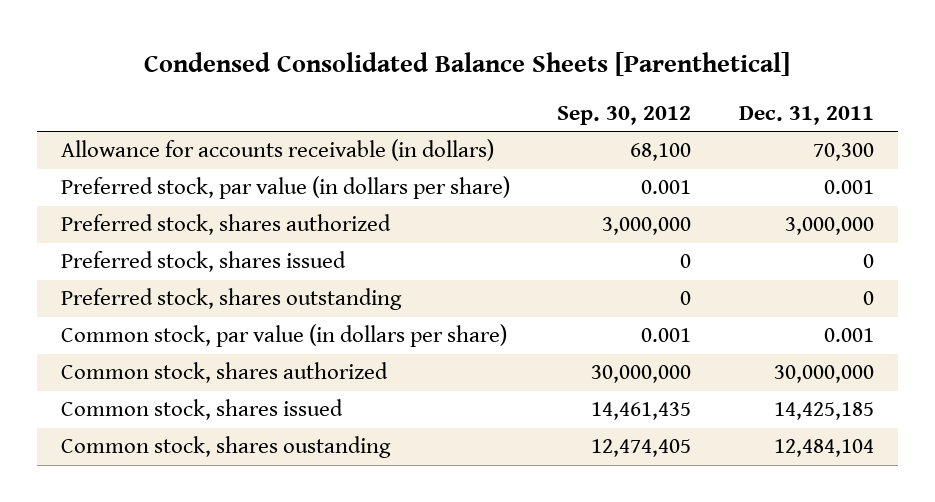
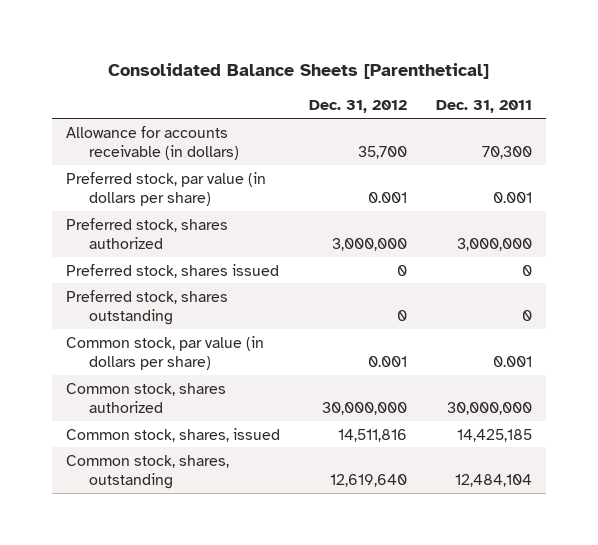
[144,51,791,76] Condensed Consolidated Balance Sheets [Parenthetical] -> [108,63,490,80] Consolidated Balance Sheets [Parenthetical]
[557,105,692,125] Sep. 30, 2012 -> none
none -> [309,100,408,114] Dec. 31, 2012
[60,399,343,421] Common stock, shares issued -> [66,427,281,442] Common stock, shares, issued
[60,436,391,459] Common stock, shares oustanding -> [66,454,230,489] Common stock, shares, outstanding

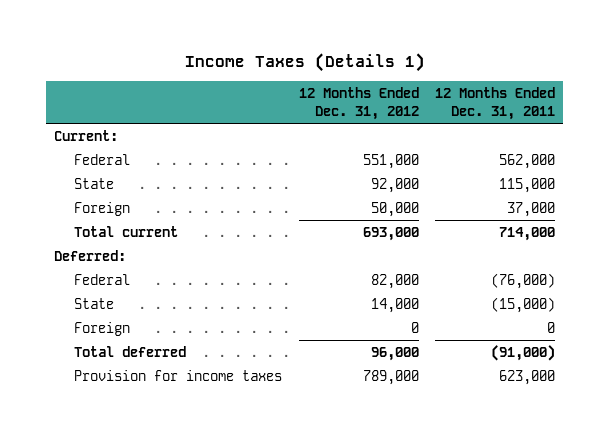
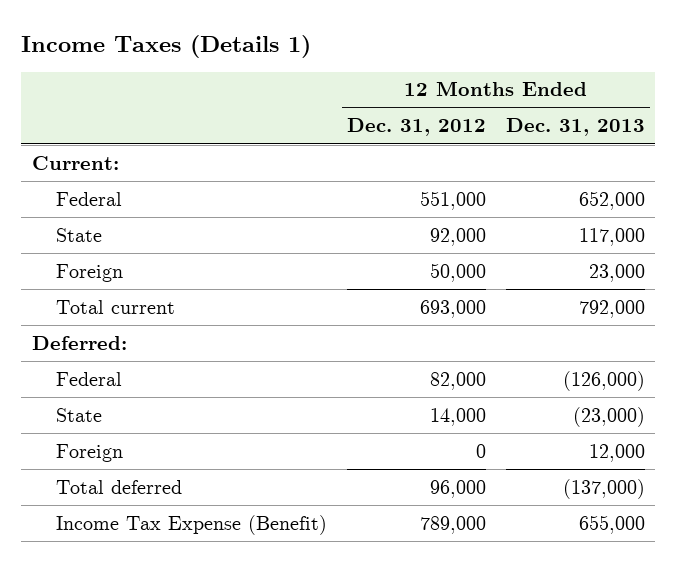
[435,87,556,120] 12 Months Ended Dec. 31, 2011 -> none
none -> [505,118,645,137] Dec. 31, 2013
[74,369,283,381] Provision for income taxes -> [55,514,327,535] Income Tax Expense (Benefit)

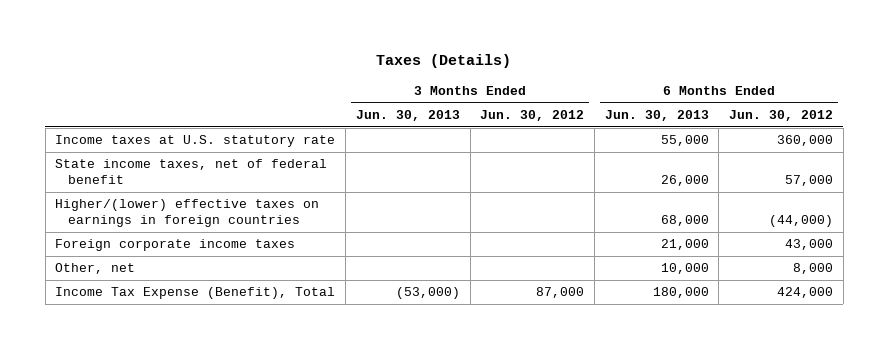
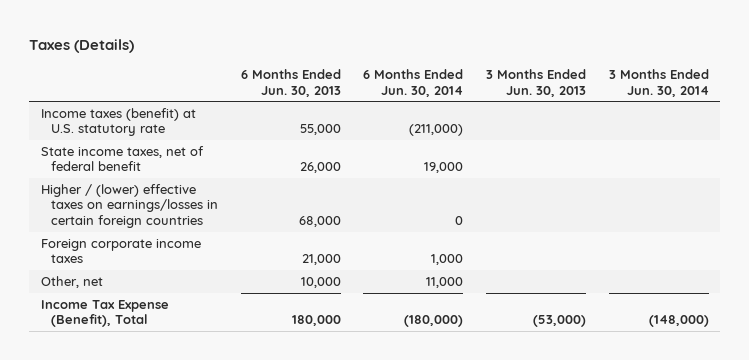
[480,109,585,121] Jun. 30, 2012 -> none
[729,109,834,121] Jun. 30, 2012 -> none
none -> [363,69,464,97] 6 Months Ended Jun. 30, 2014
none -> [608,69,709,97] 3 Months Ended Jun. 30, 2014
[55,135,336,148] Income taxes at U.S. statutory rate -> [40,107,196,137] Income taxes (benefit) at U.S. statutory rate
[55,199,320,228] Higher/(lower) effective taxes on earnings in foreign countries -> [40,183,219,229] Higher / (lower) effective taxes on earnings/losses in certain foreign countries

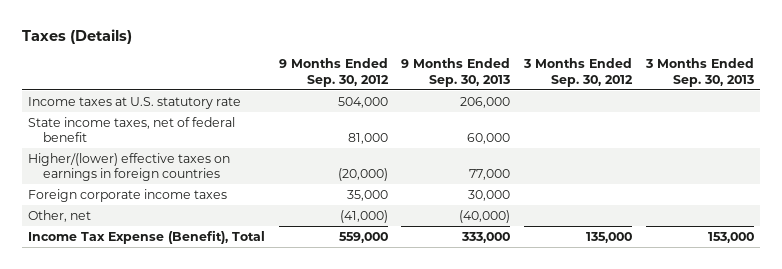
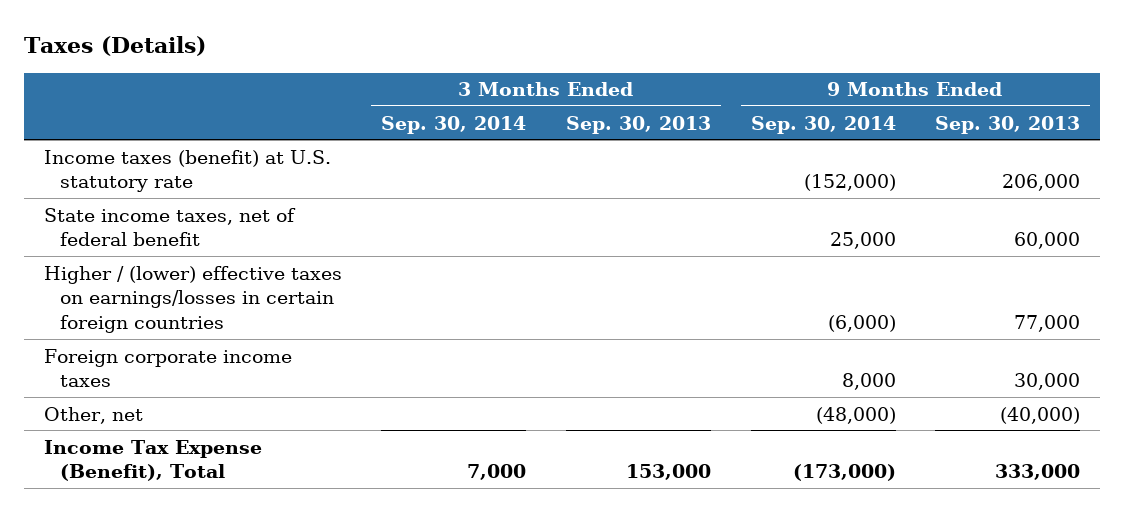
[278,58,389,87] 9 Months Ended Sep. 30, 2012 -> none
[522,58,633,87] 3 Months Ended Sep. 30, 2012 -> none
none -> [381,115,527,134] Sep. 30, 2014
none -> [750,115,896,134] Sep. 30, 2014
[28,96,242,109] Income taxes at U.S. statutory rate -> [43,149,331,193] Income taxes (benefit) at U.S. statutory rate
[28,152,231,182] Higher/(lower) effective taxes on earnings in foreign countries -> [43,265,342,334] Higher / (lower) effective taxes on earnings/losses in certain foreign countries

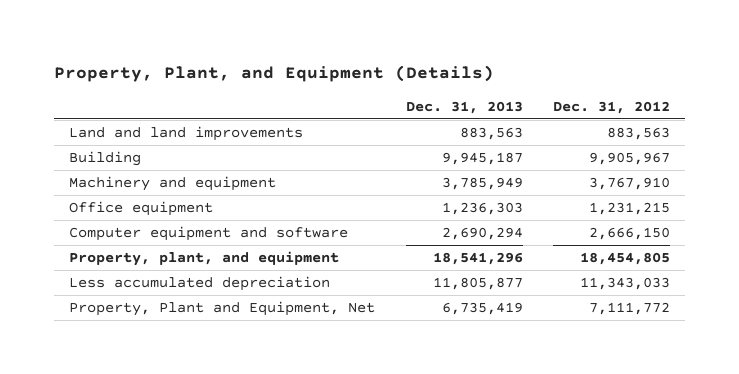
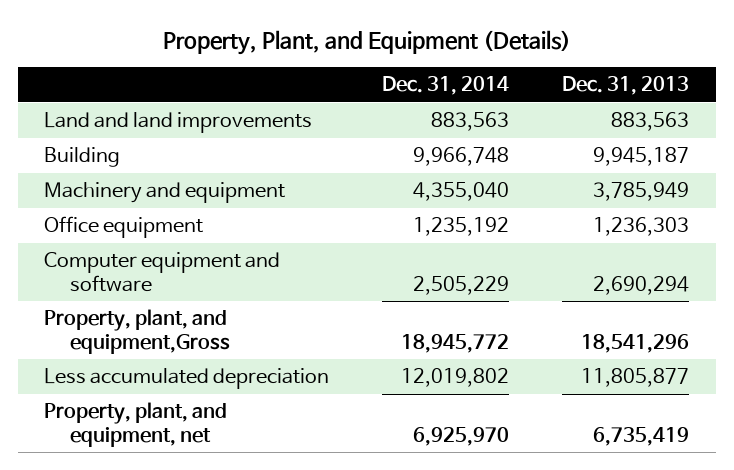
[552,100,670,114] Dec. 31, 2012 -> none
none -> [382,76,510,96] Dec. 31, 2014
[69,251,340,267] Property, plant, and equipment -> [44,309,230,354] Property, plant, and equipment,Gross
[69,301,376,317] Property, Plant and Equipment, Net -> [44,402,228,447] Property, plant, and equipment, net

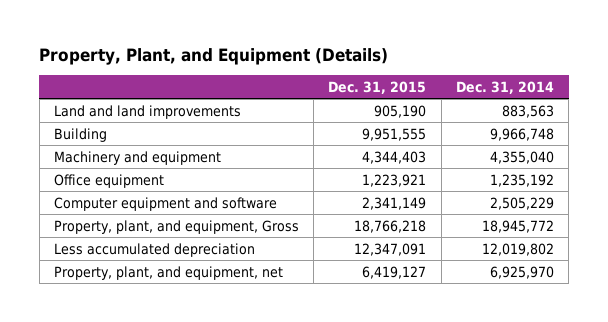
[562,76,690,96] Dec. 31, 2013 -> none
none -> [328,80,427,94] Dec. 31, 2015
[44,309,230,354] Property, plant, and equipment,Gross -> [53,219,299,234] Property, plant, and equipment, Gross

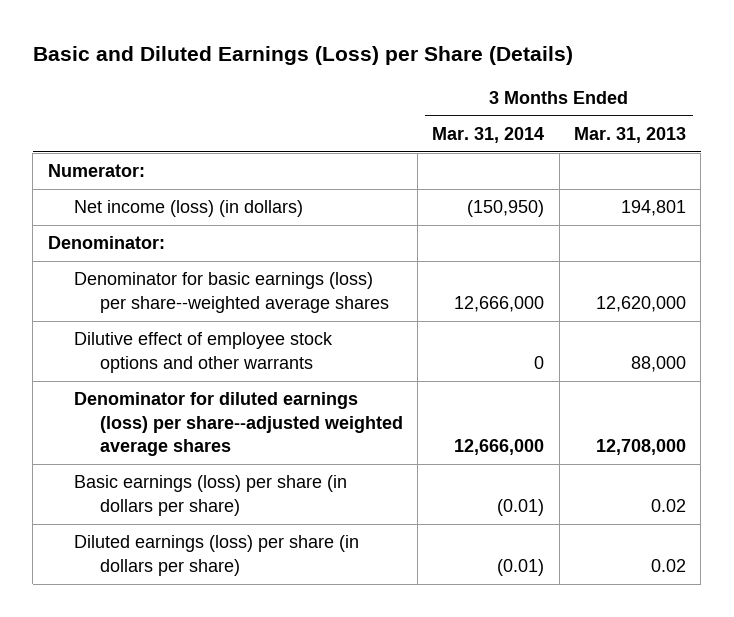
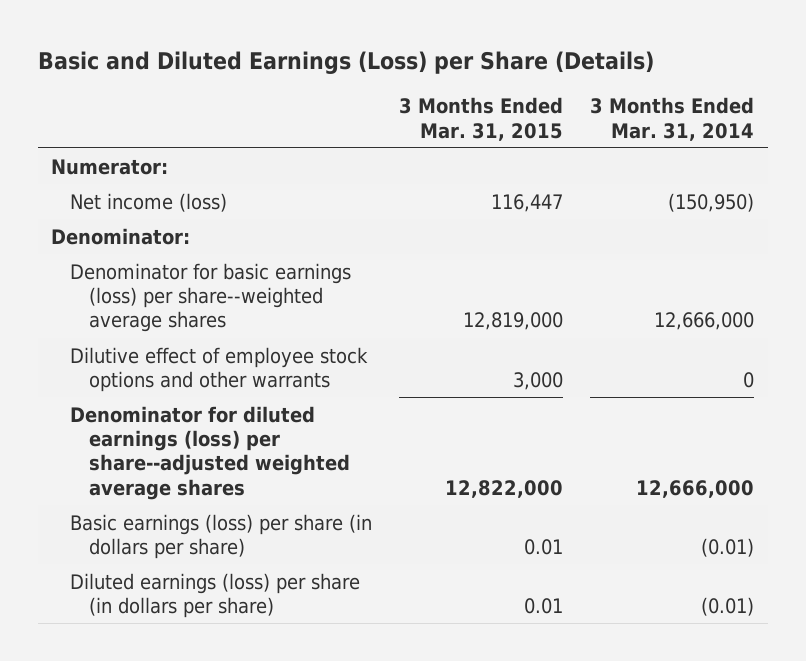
[573,126,686,143] Mar. 31, 2013 -> none
none -> [399,97,564,141] 3 Months Ended Mar. 31, 2015
[73,200,303,218] Net income (loss) (in dollars) -> [70,192,228,212] Net income (loss)

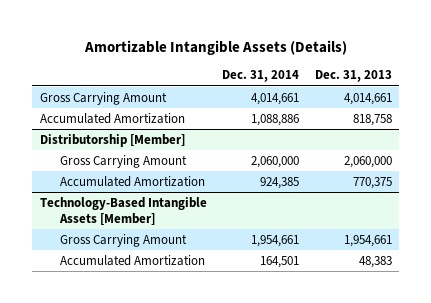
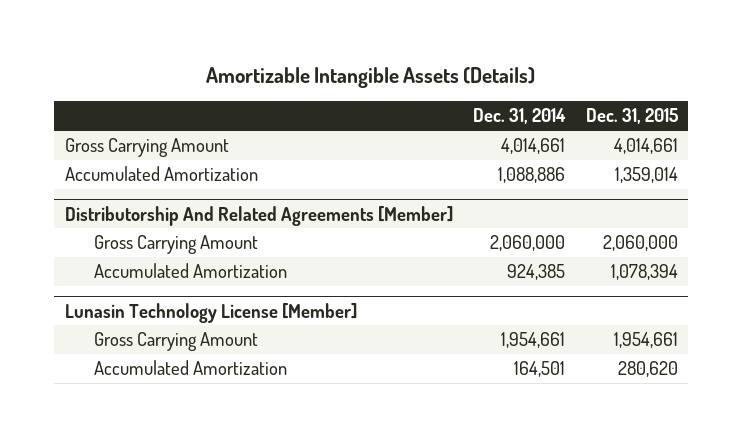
[314,70,392,83] Dec. 31, 2013 -> none
none -> [585,108,678,125] Dec. 31, 2015
[39,133,185,147] Distributorship [Member] -> [64,205,453,226] Distributorship And Related Agreements [Member]
[39,196,207,225] Technology-Based Intangible Assets [Member] -> [64,302,357,323] Lunasin Technology License [Member]

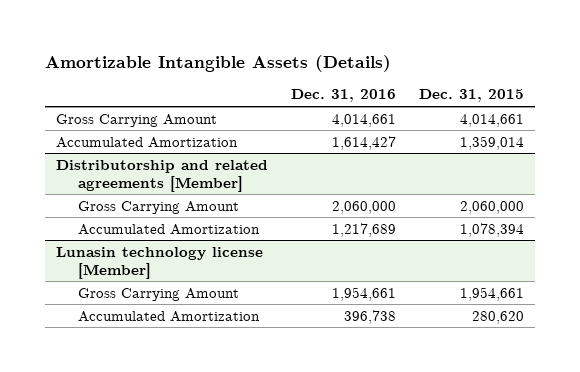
[473,108,567,125] Dec. 31, 2014 -> none
none -> [291,89,397,103] Dec. 31, 2016
[64,205,453,226] Distributorship And Related Agreements [Member] -> [56,159,269,192] Distributorship and related agreements [Member]
[64,302,357,323] Lunasin Technology License [Member] -> [56,246,264,279] Lunasin technology license [Member]

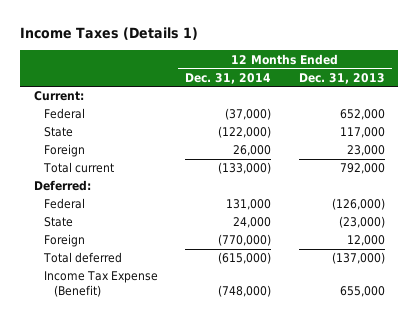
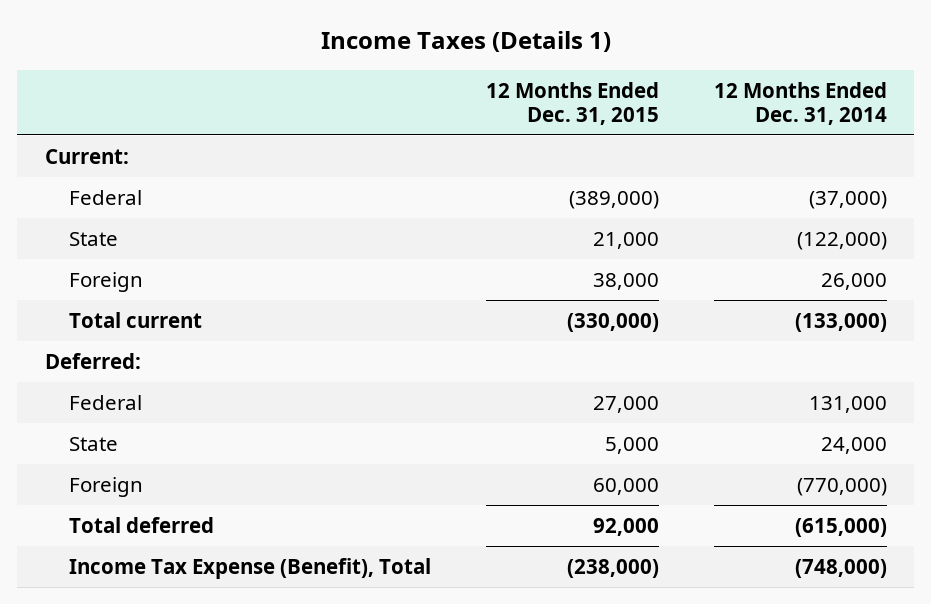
[298,72,385,84] Dec. 31, 2013 -> none
none -> [485,81,659,125] 12 Months Ended Dec. 31, 2015
[43,271,158,297] Income Tax Expense (Benefit) -> [68,557,431,579] Income Tax Expense (Benefit), Total

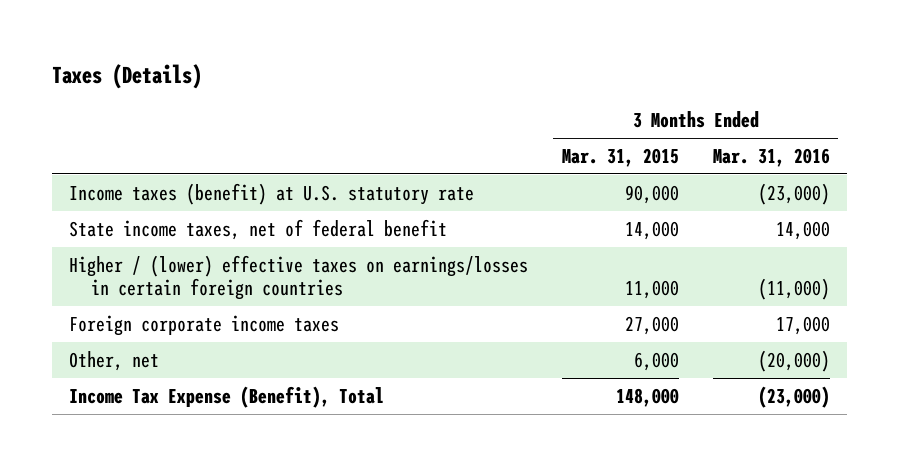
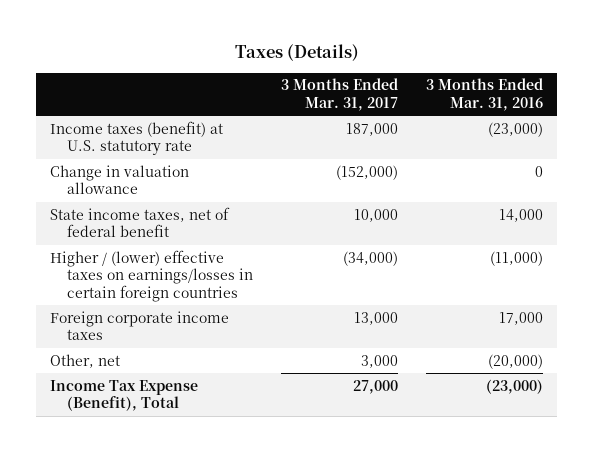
[561,147,679,167] Mar. 31, 2015 -> none
none -> [281,78,399,111] 3 Months Ended Mar. 31, 2017
none -> [50,164,190,195] Change in valuation allowance

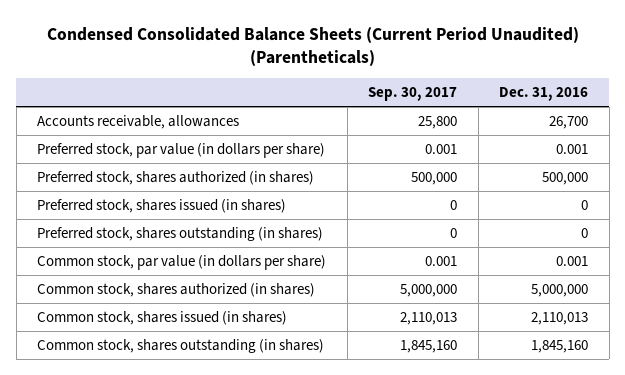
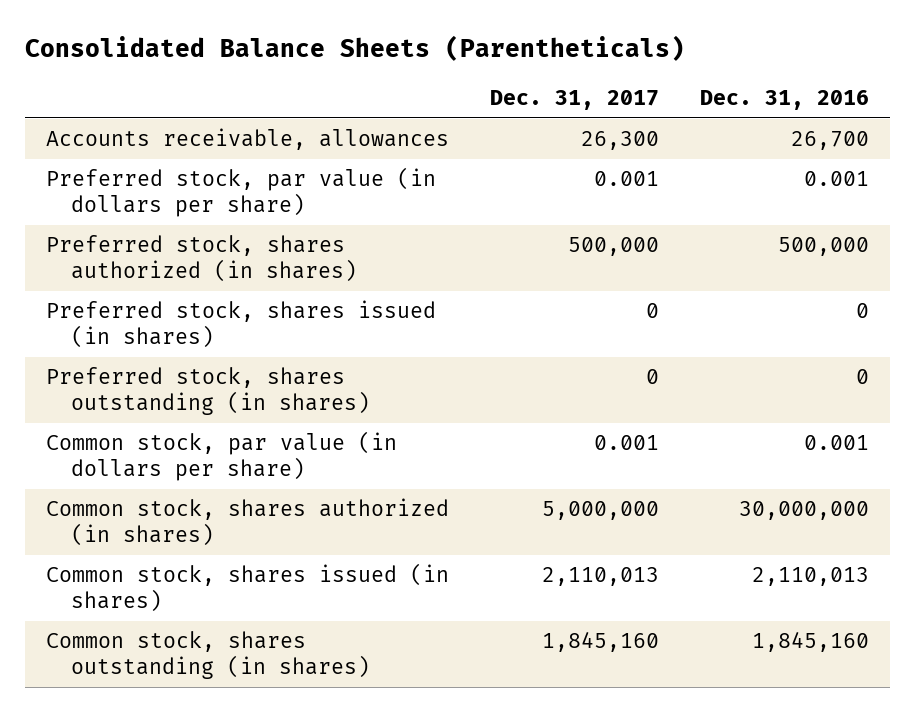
[46,26,579,67] Condensed Consolidated Balance Sheets (Current Period Unaudited) (Parentheticals) -> [25,35,686,62] Consolidated Balance Sheets (Parentheticals)
[368,87,458,102] Sep. 30, 2017 -> none
none -> [489,90,659,111] Dec. 31, 2017
[531,284,589,298] 5,000,000 -> [739,501,870,521] 30,000,000

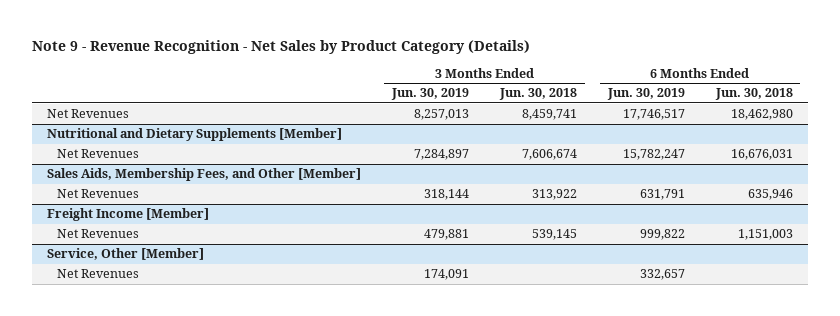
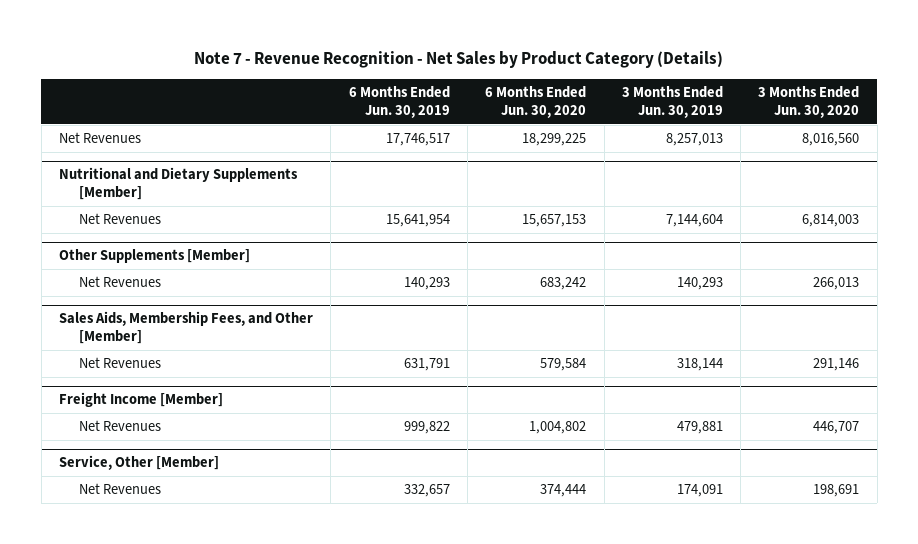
[31,40,530,55] Note 9 - Revenue Recognition - Net Sales by Product Category (Details) -> [194,51,724,69] Note 7 - Revenue Recognition - Net Sales by Product Category (Details)
[498,88,577,101] Jun. 30, 2018 -> none
[714,88,793,101] Jun. 30, 2018 -> none
none -> [485,86,587,119] 6 Months Ended Jun. 30, 2020
none -> [758,86,860,119] 3 Months Ended Jun. 30, 2020
[414,149,470,161] 7,284,897 -> [665,214,723,228] 7,144,604
[622,149,685,161] 15,782,247 -> [385,214,450,228] 15,641,954
none -> [59,249,251,264] Other Supplements [Member]
none -> [78,276,161,288] Net Revenues

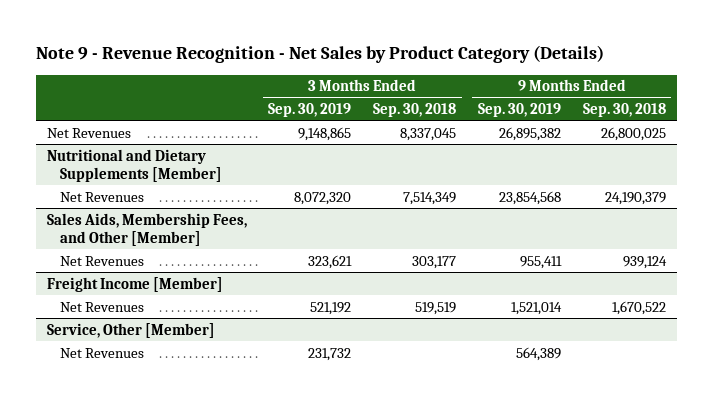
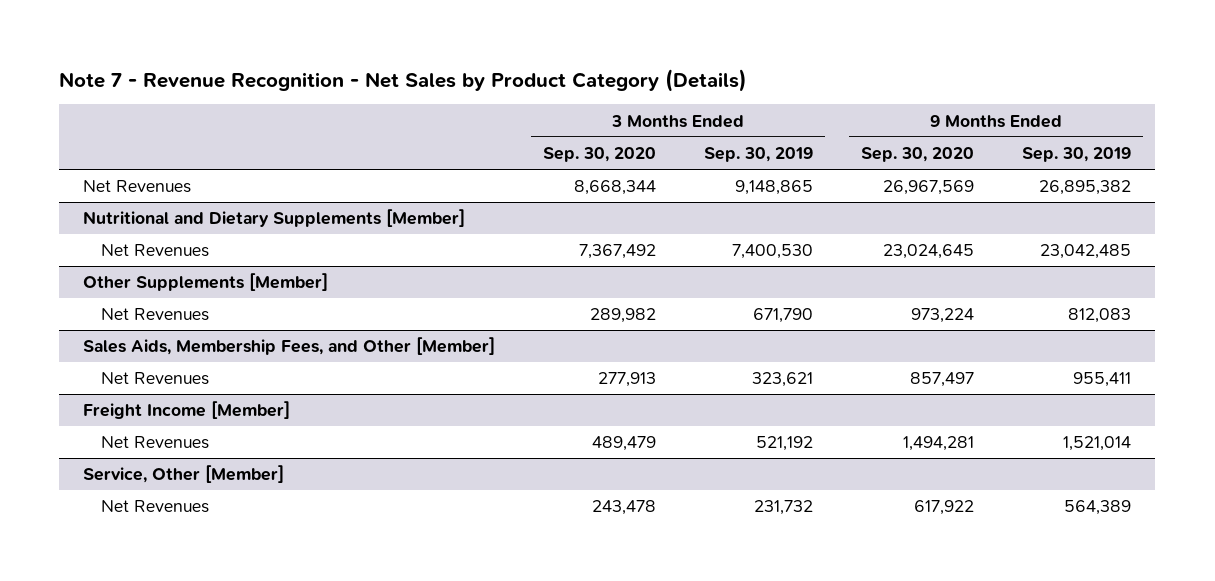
[35,45,604,64] Note 9 - Revenue Recognition - Net Sales by Product Category (Details) -> [59,68,748,92] Note 7 - Revenue Recognition - Net Sales by Product Category (Details)
[373,102,457,117] Sep. 30, 2018 -> none
[582,102,666,117] Sep. 30, 2018 -> none
none -> [543,147,657,163] Sep. 30, 2020
none -> [861,147,975,163] Sep. 30, 2020
[294,191,352,205] 8,072,320 -> [732,244,814,260] 7,400,530
[498,190,561,205] 23,854,568 -> [1040,244,1132,260] 23,042,485
none -> [83,273,329,292] Other Supplements [Member]
none -> [100,308,209,322] Net Revenues

